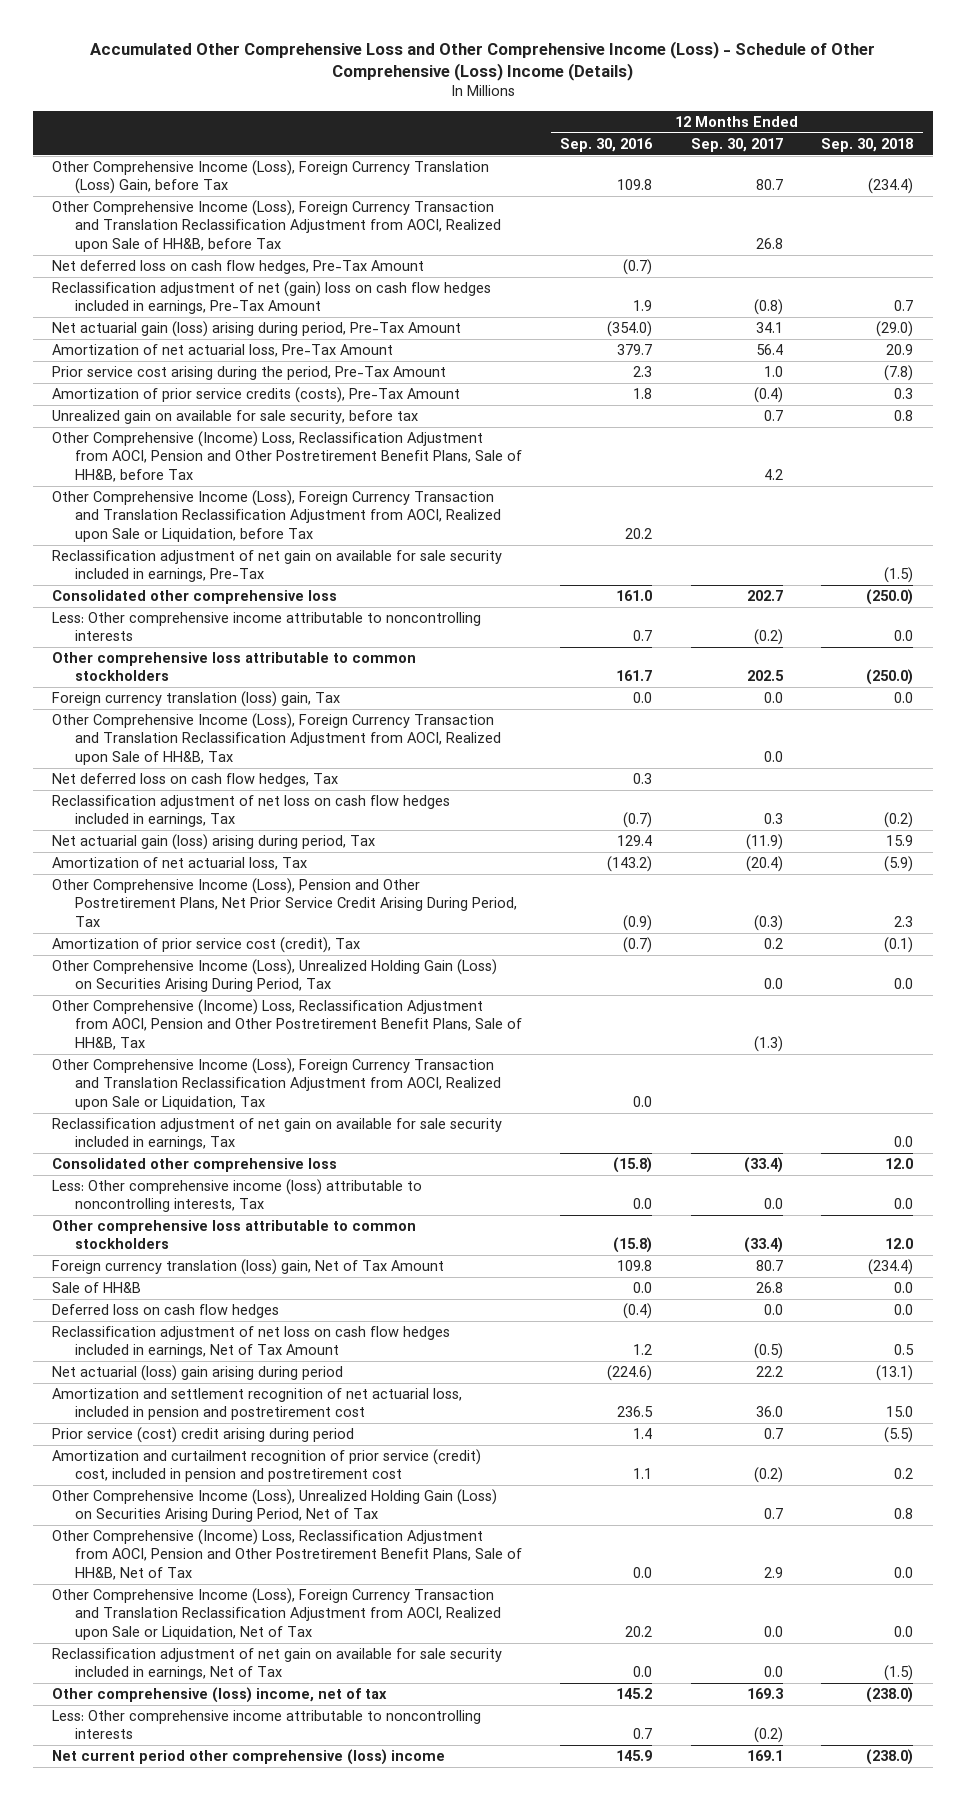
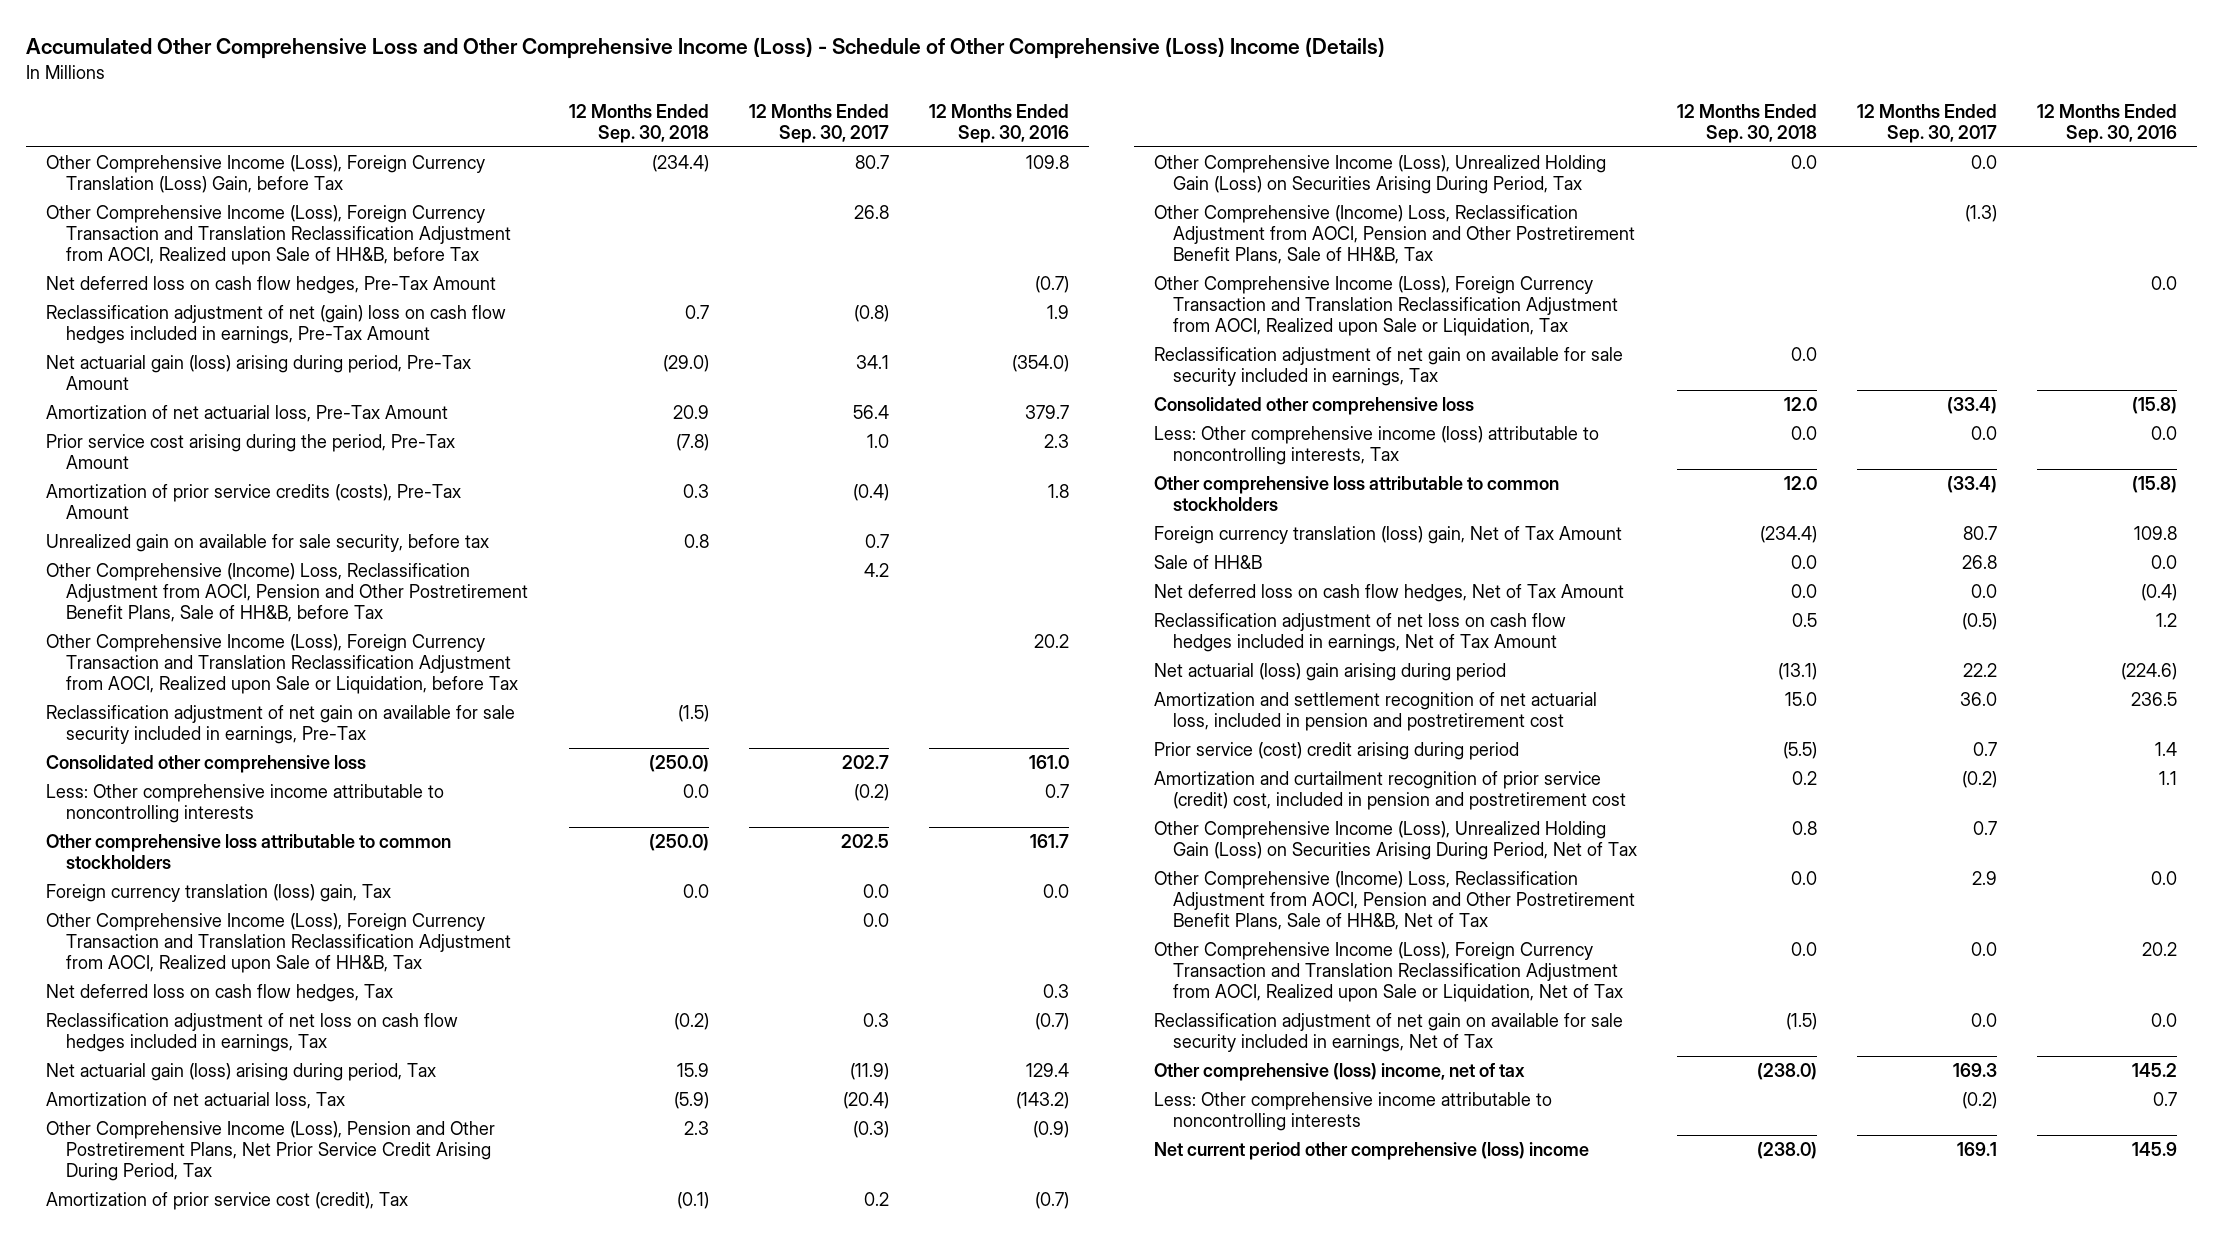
[52,1304,280,1319] Deferred loss on cash flow hedges -> [1153,583,1624,602] Net deferred loss on cash flow hedges, Net of Tax Amount

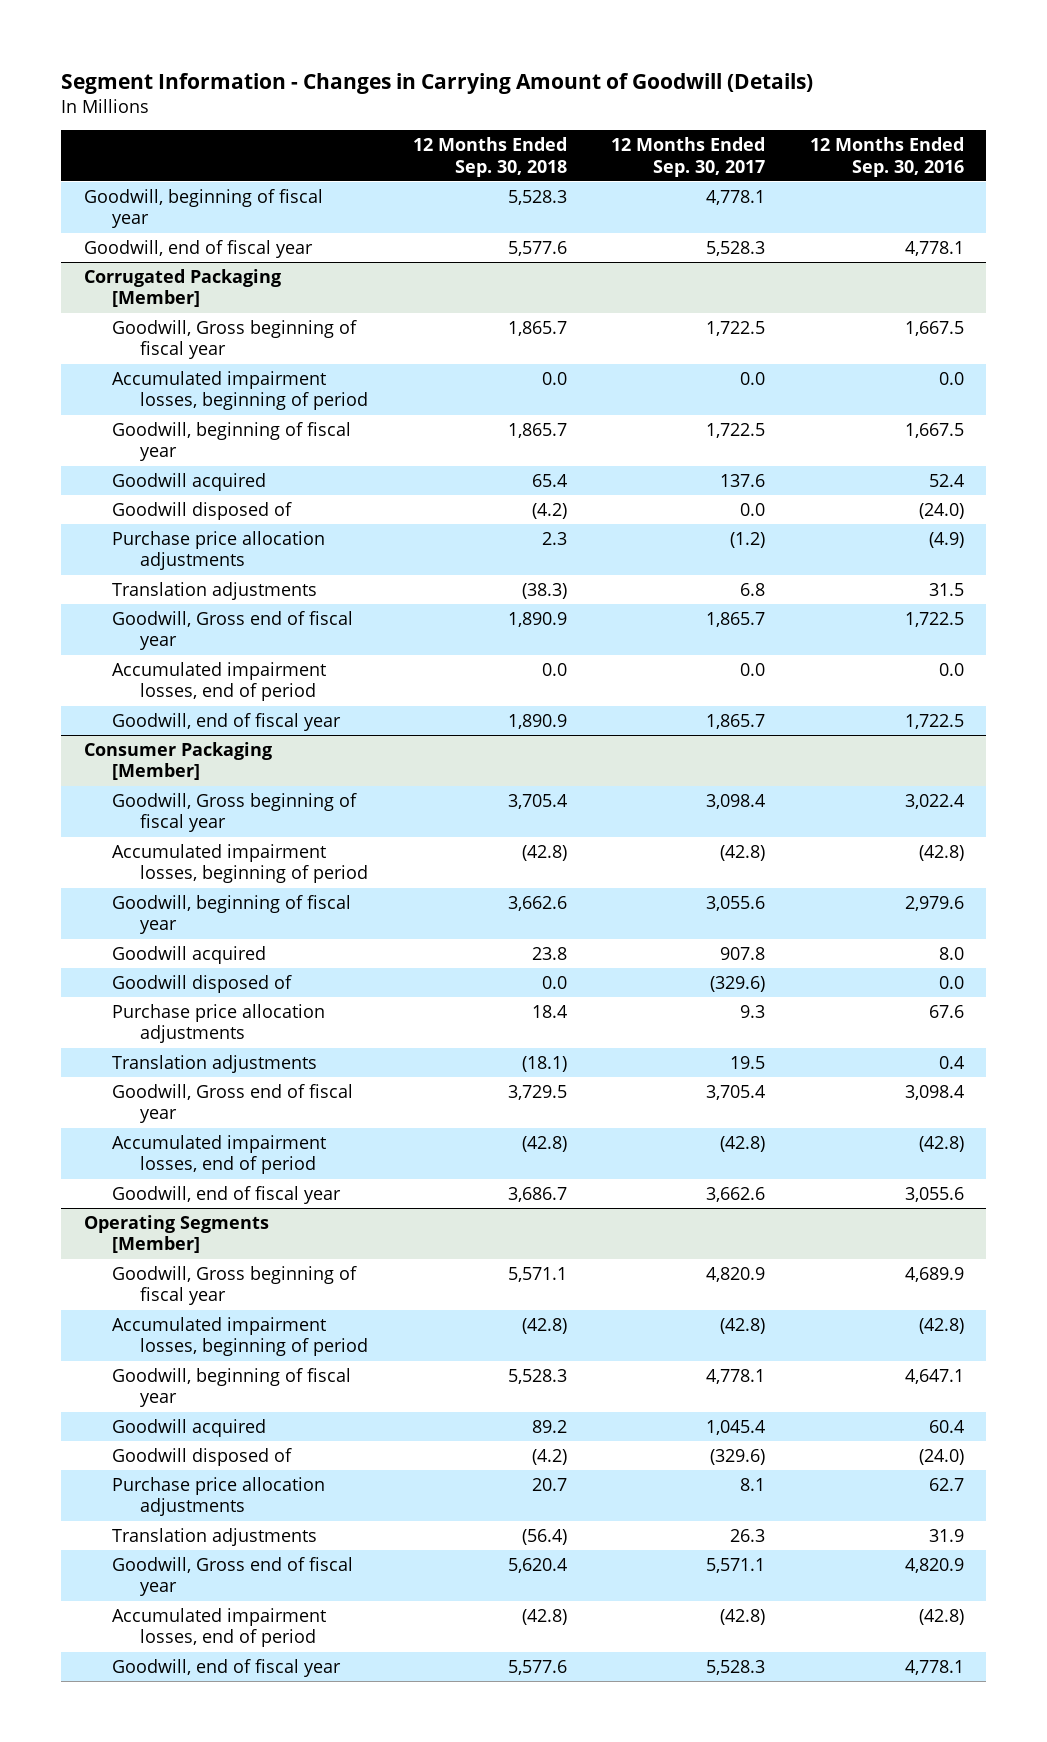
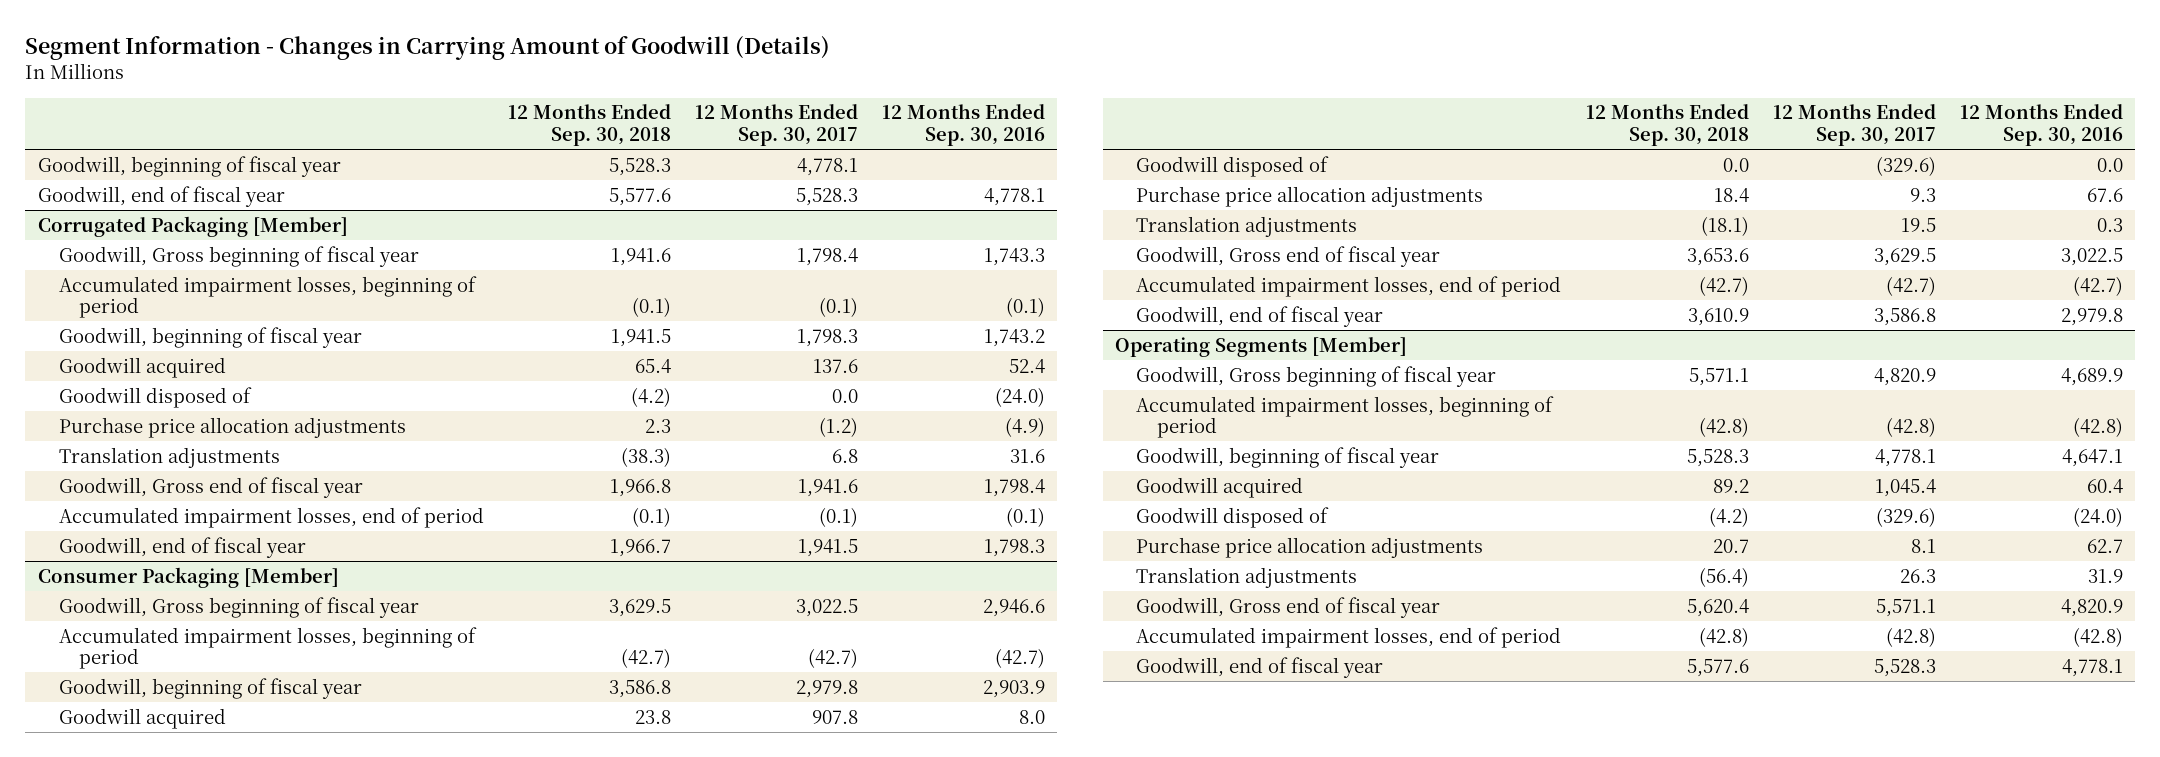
[507,320,567,336] 1,865.7 -> [610,247,671,266] 1,941.6
[706,320,766,336] 1,722.5 -> [796,247,858,266] 1,798.4
[904,320,964,336] 1,667.5 -> [983,247,1045,266] 1,743.3
[541,371,567,385] 0.0 -> [631,297,671,318] (0.1)
[740,371,766,385] 0.0 -> [818,297,858,318] (0.1)
[938,371,964,385] 0.0 -> [1005,297,1045,318] (0.1)
[507,422,567,438] 1,865.7 -> [610,328,671,347] 1,941.5
[706,422,766,438] 1,722.5 -> [796,328,858,347] 1,798.3
[904,422,964,438] 1,667.5 -> [983,328,1045,347] 1,743.2
[928,582,964,596] 31.5 -> [1009,448,1045,463] 31.6
[507,611,567,627] 1,890.9 -> [609,478,671,497] 1,966.8
[706,611,766,627] 1,865.7 -> [797,478,858,497] 1,941.6
[904,611,964,627] 1,722.5 -> [983,478,1045,497] 1,798.4
[541,662,567,676] 0.0 -> [631,506,671,527] (0.1)
[740,662,766,676] 0.0 -> [818,506,858,527] (0.1)
[938,662,964,676] 0.0 -> [1005,506,1045,527] (0.1)
[507,713,567,729] 1,890.9 -> [609,538,671,557] 1,966.7
[706,713,766,729] 1,865.7 -> [797,538,858,557] 1,941.5
[904,713,964,729] 1,722.5 -> [983,538,1045,557] 1,798.3
[507,793,567,809] 3,705.4 -> [608,598,671,617] 3,629.5
[706,793,766,809] 3,098.4 -> [795,598,858,617] 3,022.5
[904,793,964,809] 3,022.4 -> [982,598,1045,617] 2,946.6
[521,844,567,861] (42.8) -> [620,648,671,669] (42.7)
[720,844,766,861] (42.8) -> [807,648,858,669] (42.7)
[918,844,964,861] (42.8) -> [994,648,1045,669] (42.7)
[507,895,567,911] 3,662.6 -> [608,679,671,698] 3,586.8
[706,895,766,911] 3,055.6 -> [795,679,858,698] 2,979.8
[904,895,964,911] 2,979.6 -> [982,679,1045,698] 2,903.9
[938,1055,964,1069] 0.4 -> [2096,217,2123,232] 0.3
[507,1084,567,1100] 3,729.5 -> [1686,247,1749,266] 3,653.6
[706,1084,766,1100] 3,705.4 -> [1873,247,1936,266] 3,629.5
[904,1084,964,1100] 3,098.4 -> [2060,247,2123,266] 3,022.5
[521,1135,567,1152] (42.8) -> [1698,275,1749,296] (42.7)
[720,1135,766,1152] (42.8) -> [1885,275,1936,296] (42.7)
[918,1135,964,1152] (42.8) -> [2072,275,2123,296] (42.7)
[507,1186,567,1202] 3,686.7 -> [1687,307,1749,326] 3,610.9
[706,1186,766,1202] 3,662.6 -> [1873,307,1936,326] 3,586.8
[904,1186,964,1202] 3,055.6 -> [2060,307,2123,326] 2,979.8

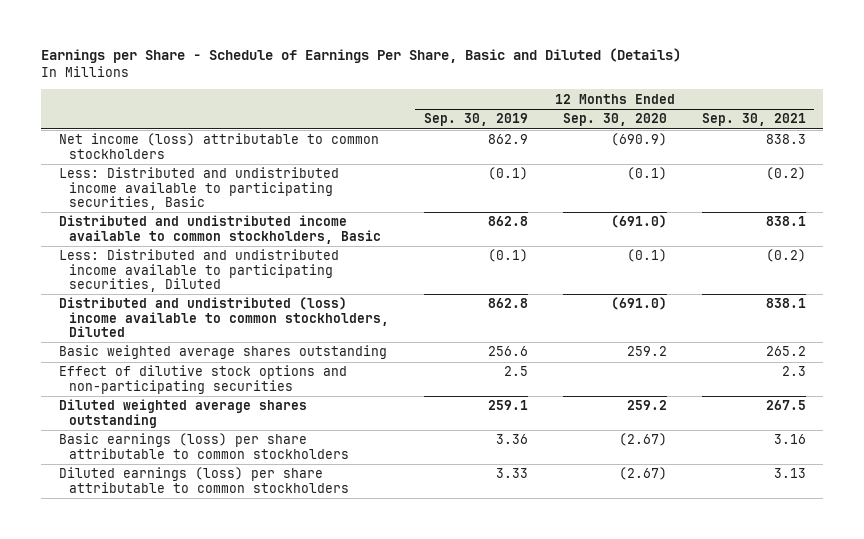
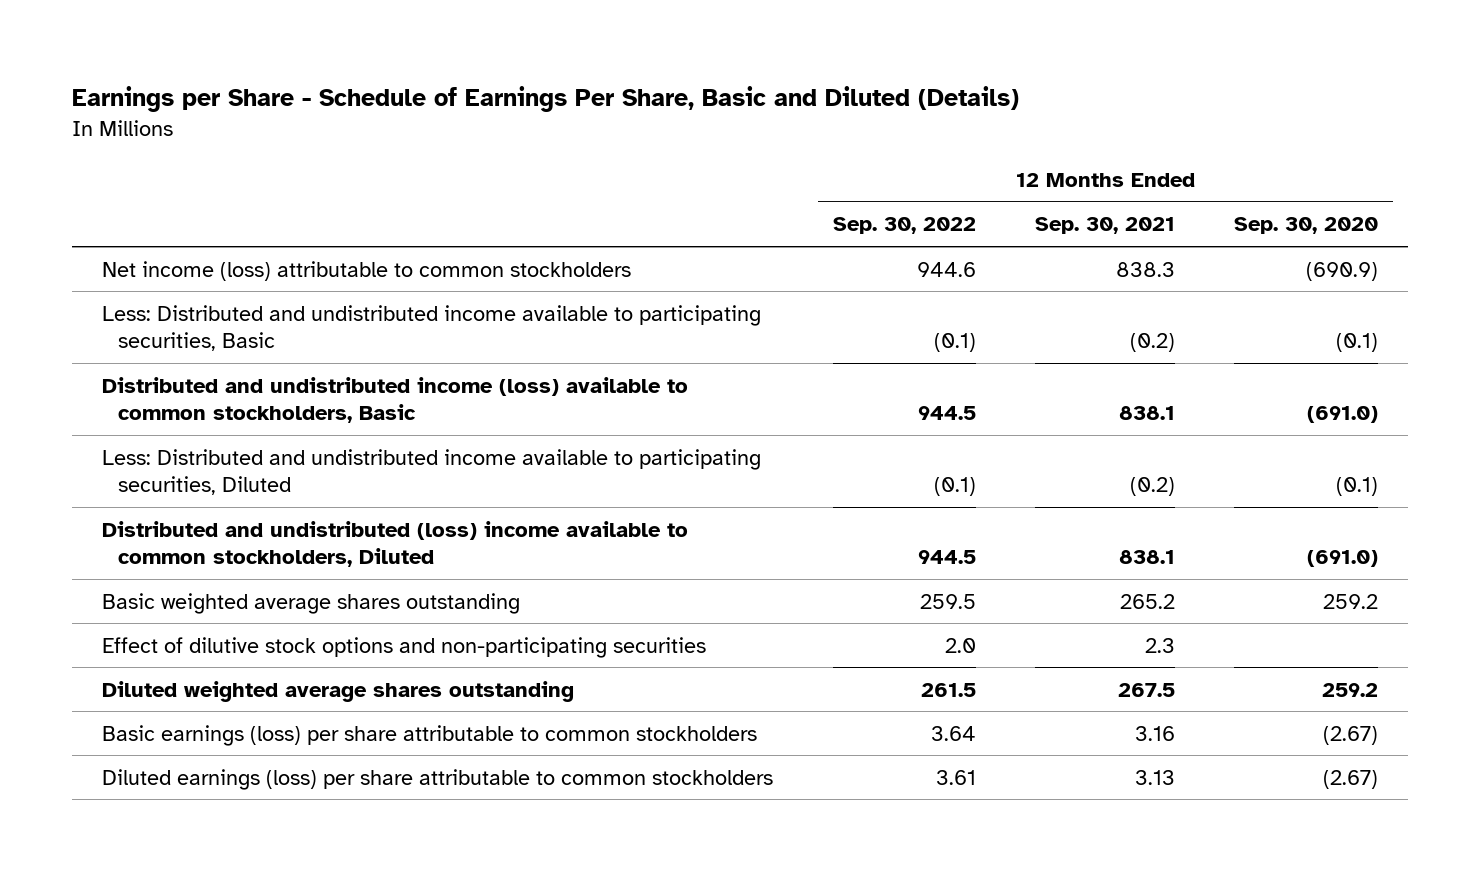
[423,113,528,127] Sep. 30, 2019 -> none
none -> [832,217,976,235] Sep. 30, 2022
[58,215,381,244] Distributed and undistributed income available to common stockholders, Basic -> [102,376,689,424] Distributed and undistributed income (loss) available to common stockholders, Basic

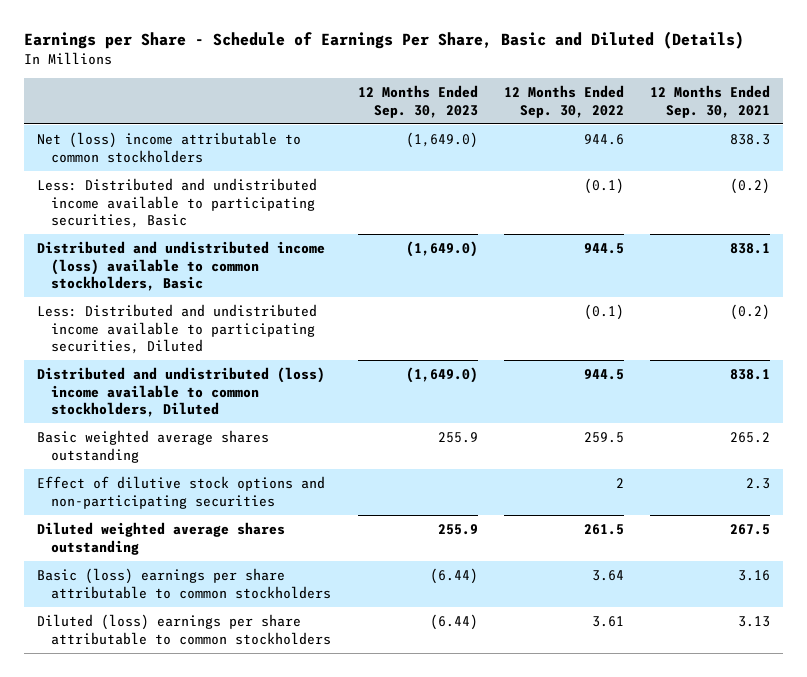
[1234,217,1379,235] Sep. 30, 2020 -> none
none -> [357,85,478,118] 12 Months Ended Sep. 30, 2023
[102,260,632,281] Net income (loss) attributable to common stockholders -> [36,131,301,163] Net (loss) income attributable to common stockholders
[944,637,976,653] 2.0 -> [615,477,624,488] 2
[102,724,758,746] Basic earnings (loss) per share attributable to common stockholders -> [36,567,332,599] Basic (loss) earnings per share attributable to common stockholders
[102,768,774,790] Diluted earnings (loss) per share attributable to common stockholders -> [36,613,332,645] Diluted (loss) earnings per share attributable to common stockholders

